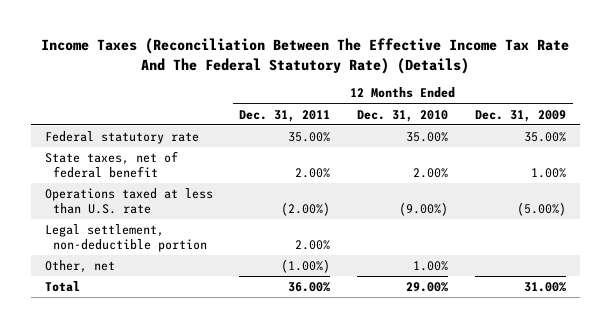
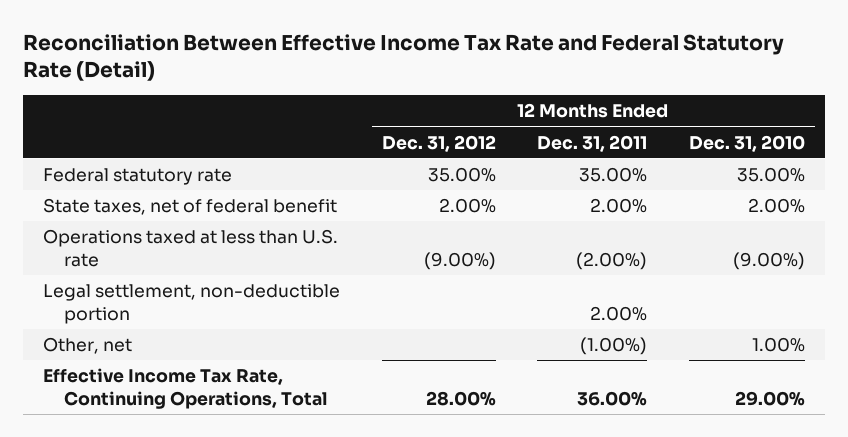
[41,38,570,74] Income Taxes (Reconciliation Between The Effective Income Tax Rate And The Federal Statutory Rate) (Details) -> [22,34,784,82] Reconciliation Between Effective Income Tax Rate and Federal Statutory Rate (Detail)
[475,109,567,122] Dec. 31, 2009 -> none
none -> [381,134,496,152] Dec. 31, 2012
[44,281,80,293] Total -> [43,368,328,409] Effective Income Tax Rate, Continuing Operations, Total

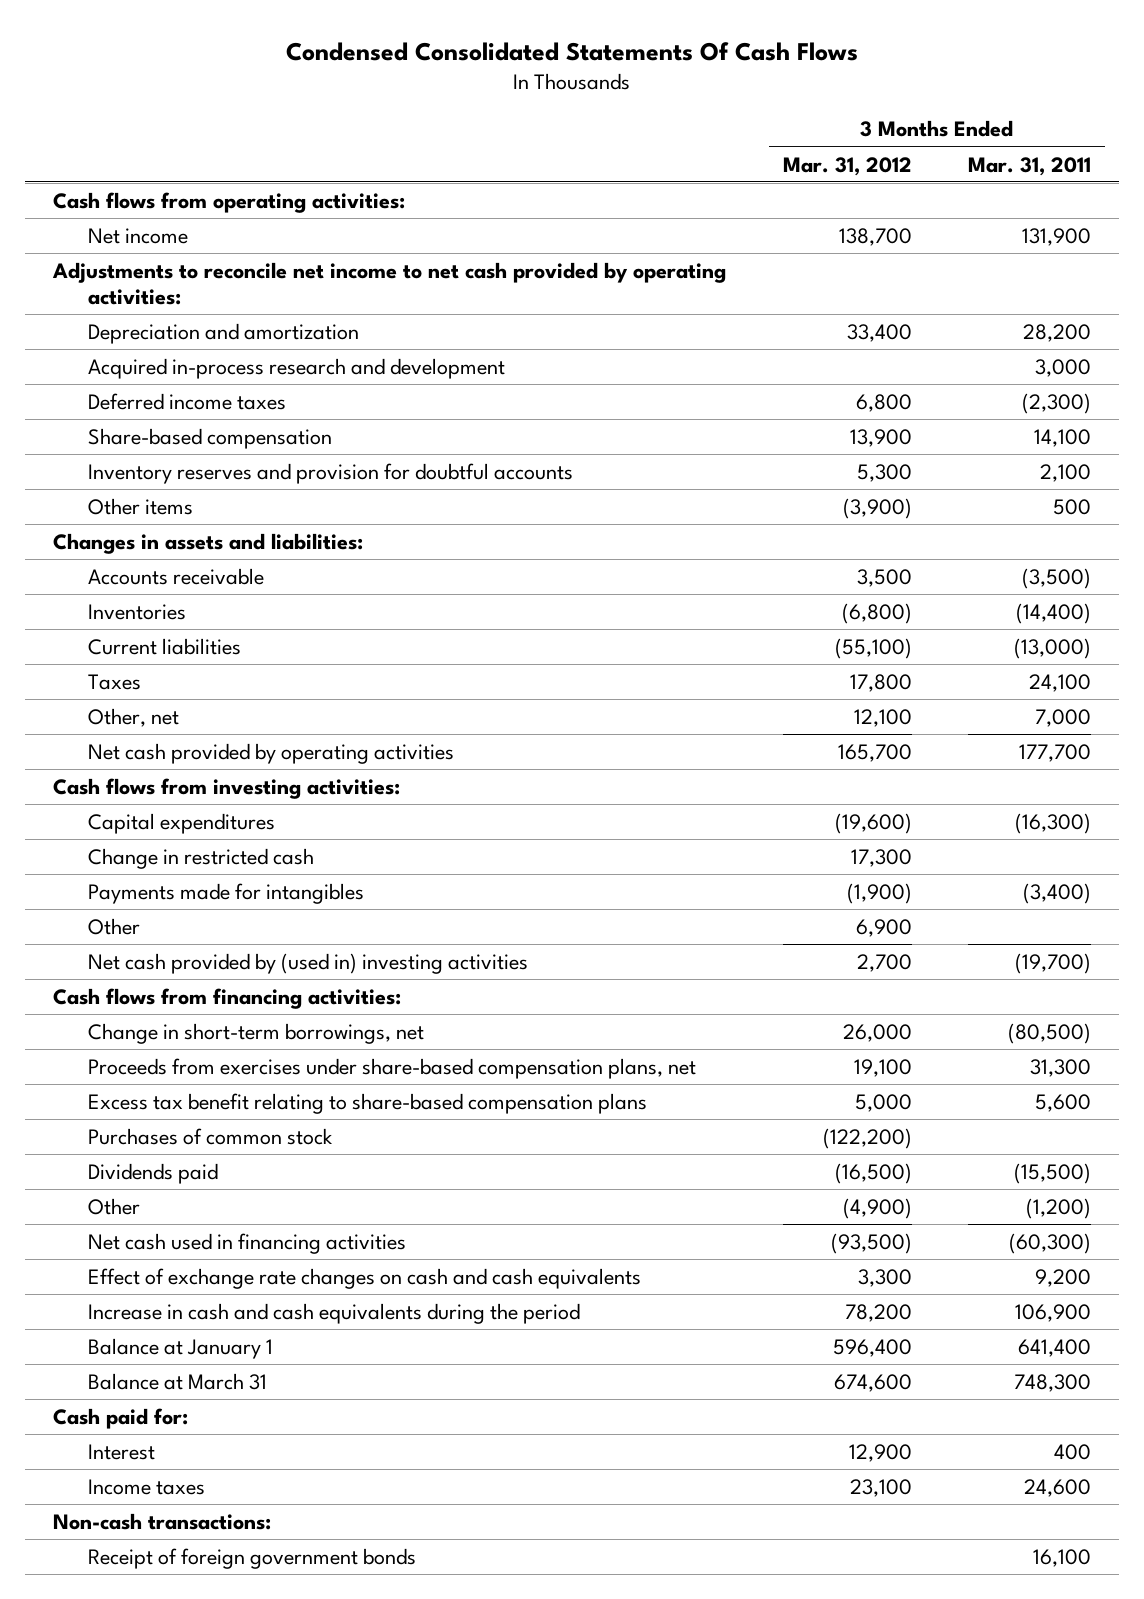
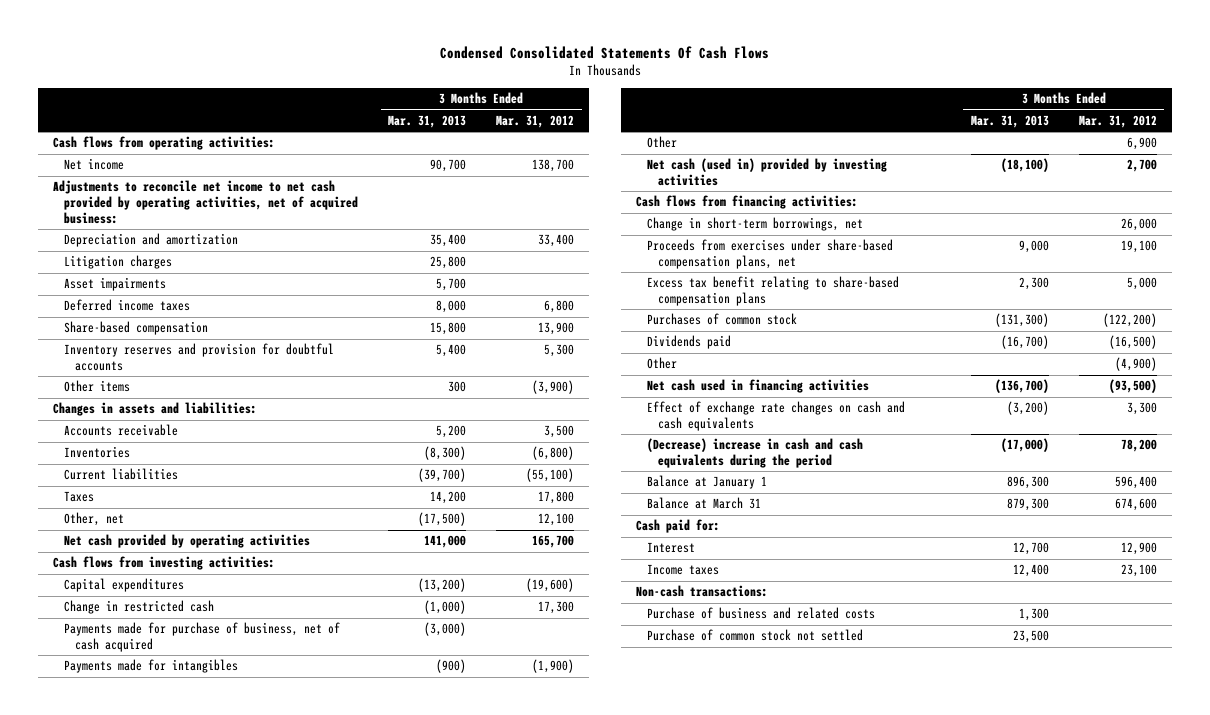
[967,156,1091,176] Mar. 31, 2011 -> none
none -> [388,115,467,129] Mar. 31, 2013
[52,261,727,306] Adjustments to reconcile net income to net cash provided by operating activities: -> [53,180,359,224] Adjustments to reconcile net income to net cash provided by operating activities, net of acquired business:
[87,357,505,379] Acquired in-process research and development -> none
none -> [64,255,173,270] Litigation charges
none -> [64,277,167,292] Asset impairments
none -> [64,622,341,652] Payments made for purchase of business, net of cash acquired
[87,952,528,974] Net cash provided by (used in) investing activities -> [646,158,887,186] Net cash (used in) provided by investing activities
[87,1302,580,1324] Increase in cash and cash equivalents during the period -> [646,438,863,468] (Decrease) increase in cash and cash equivalents during the period
[87,1547,416,1569] Receipt of foreign government bonds -> none
none -> [646,607,875,620] Purchase of business and related costs
none -> [646,629,863,642] Purchase of common stock not settled

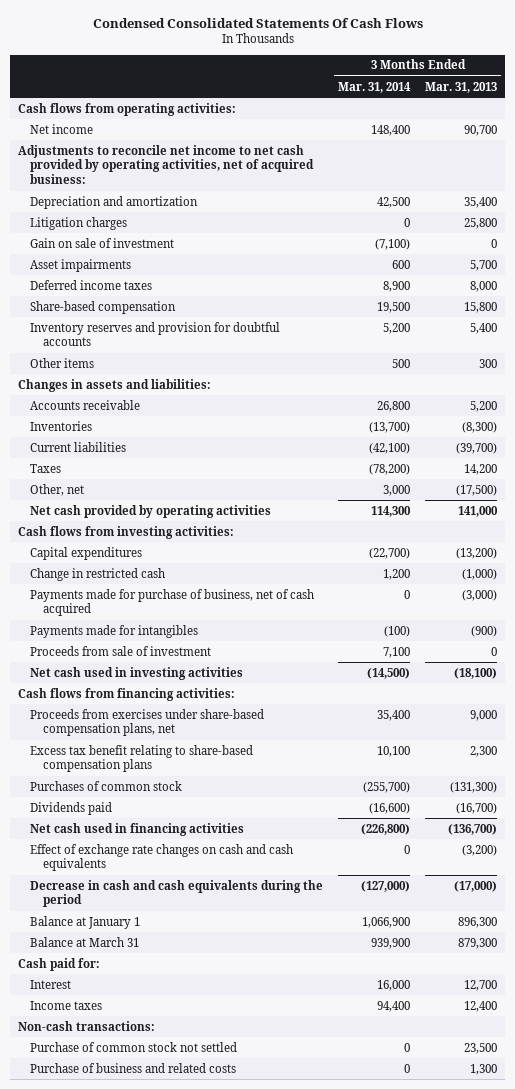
[496,115,575,129] Mar. 31, 2012 -> none
none -> [338,81,412,93] Mar. 31, 2014
none -> [30,237,175,248] Gain on sale of investment
[646,136,677,149] Other -> none
none -> [30,645,212,656] Proceeds from sale of investment
[646,158,887,186] Net cash (used in) provided by investing activities -> [30,666,244,680] Net cash used in investing activities
[646,217,863,232] Change in short-term borrowings, net -> none
[646,357,677,370] Other -> none
[646,438,863,468] (Decrease) increase in cash and cash equivalents during the period -> [30,879,324,908] Decrease in cash and cash equivalents during the period
[646,607,875,620] Purchase of business and related costs -> [30,1062,237,1073] Purchase of business and related costs

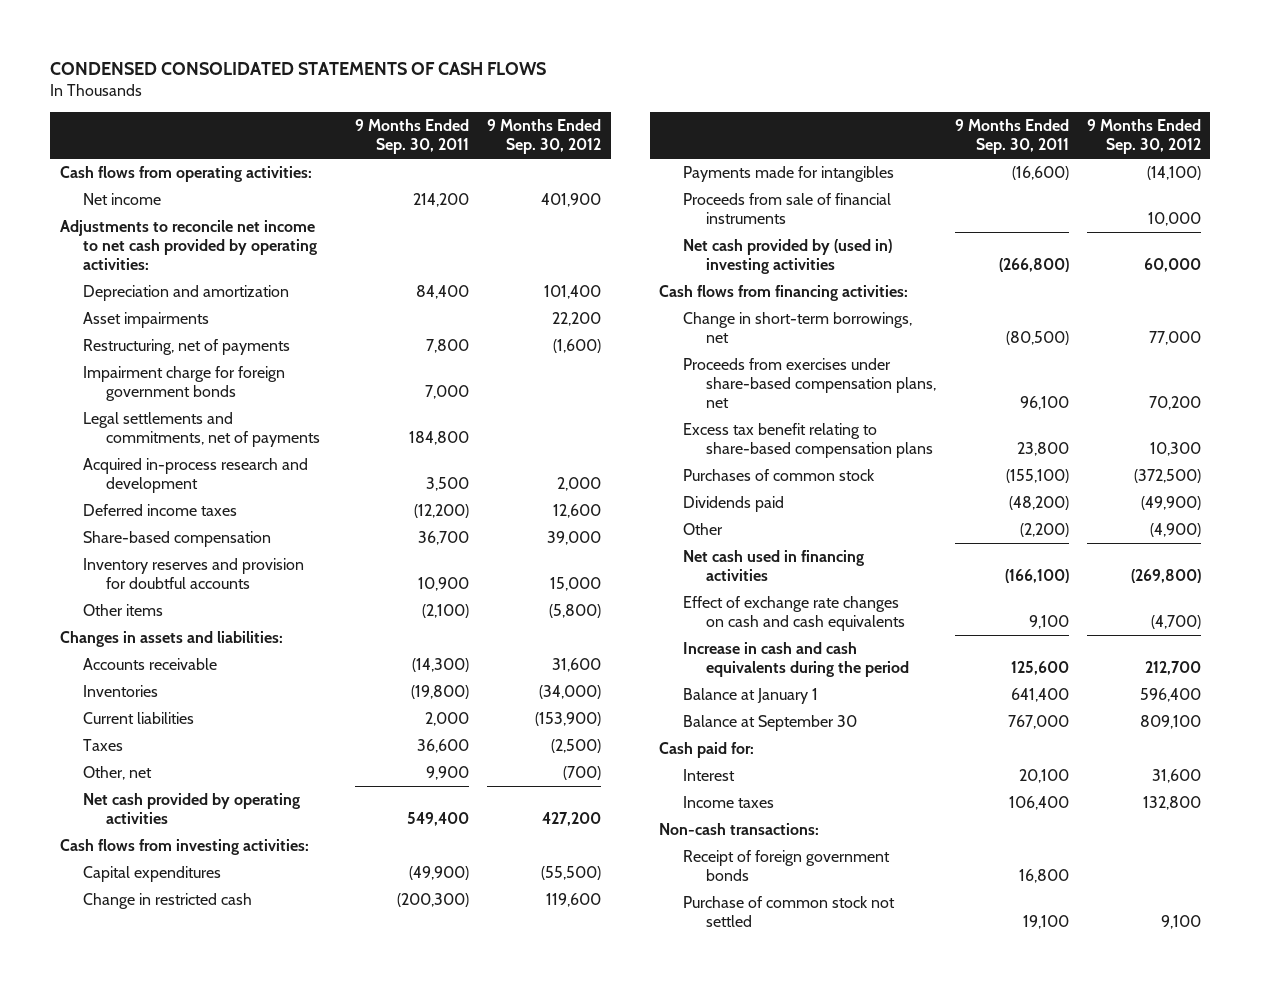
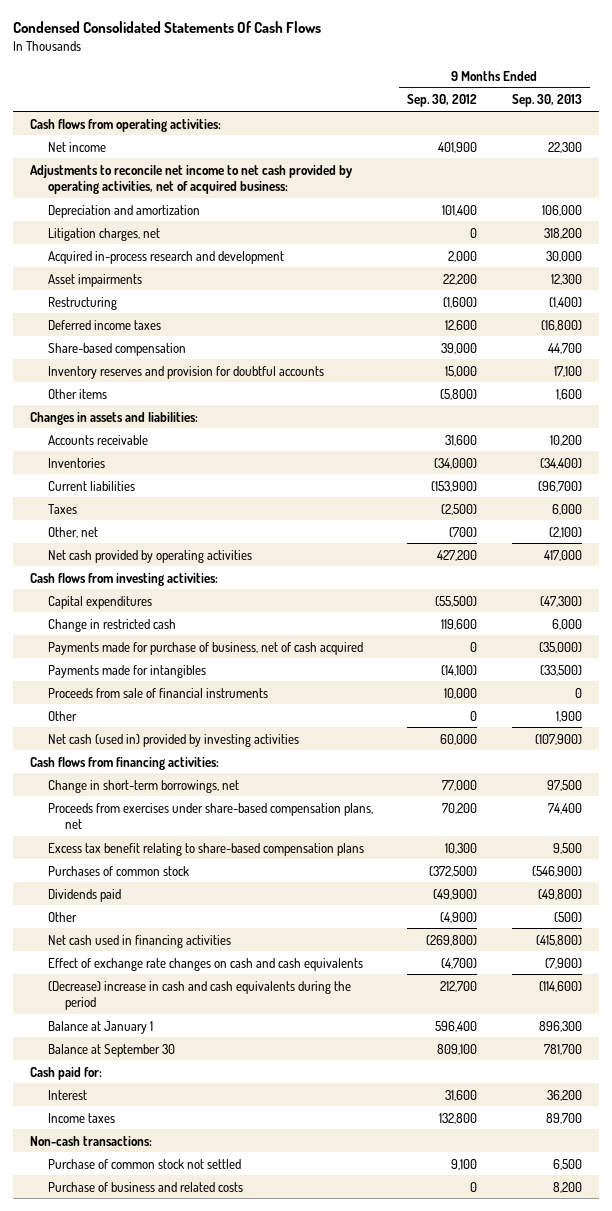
[50,61,547,75] CONDENSED CONSOLIDATED STATEMENTS OF CASH FLOWS -> [13,21,322,34] Condensed Consolidated Statements Of Cash Flows
[354,119,469,155] 9 Months Ended Sep. 30, 2011 -> none
none -> [511,94,582,108] Sep. 30, 2013
[59,220,317,271] Adjustments to reconcile net income to net cash provided by operating activities: -> [30,164,354,195] Adjustments to reconcile net income to net cash provided by operating activities, net of acquired business:
[82,339,290,356] Restructuring, net of payments -> none
[82,366,285,402] Impairment charge for foreign government bonds -> none
[82,412,321,448] Legal settlements and commitments, net of payments -> none
none -> [47,227,160,241] Litigation charges, net
[82,312,209,329] Asset impairments -> [47,273,142,287] Asset impairments
none -> [47,296,117,310] Restructuring
none -> [47,641,363,655] Payments made for purchase of business, net of cash acquired
none -> [47,710,77,721] Other
[682,239,892,275] Net cash provided by (used in) investing activities -> [47,733,299,747] Net cash (used in) provided by investing activities
[682,642,910,678] Increase in cash and cash equivalents during the period -> [47,980,351,1011] (Decrease) increase in cash and cash equivalents during the period
[682,850,890,882] Receipt of foreign government bonds -> none
none -> [47,1181,243,1192] Purchase of business and related costs

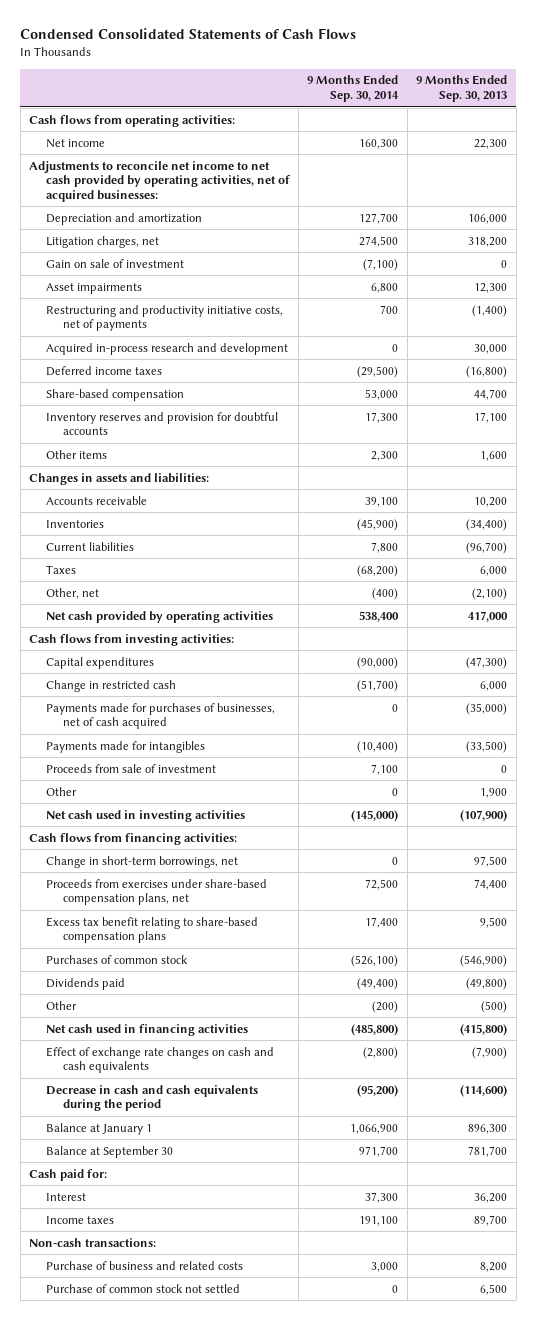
[13,21,322,34] Condensed Consolidated Statements Of Cash Flows -> [20,28,357,40] Condensed Consolidated Statements of Cash Flows
[407,94,478,108] Sep. 30, 2012 -> none
none -> [307,75,400,102] 9 Months Ended Sep. 30, 2014
[30,164,354,195] Adjustments to reconcile net income to net cash provided by operating activities, net of acquired business: -> [28,160,291,202] Adjustments to reconcile net income to net cash provided by operating activities, net of acquired businesses:
none -> [45,258,184,268] Gain on sale of investment
[47,296,117,310] Restructuring -> none
none -> [45,304,283,332] Restructuring and productivity initiative costs, net of payments
[47,250,284,264] Acquired in-process research and development -> [45,342,288,355] Acquired in-process research and development
[47,641,363,655] Payments made for purchase of business, net of cash acquired -> [45,702,275,730] Payments made for purchases of businesses, net of cash acquired
[47,687,268,698] Proceeds from sale of financial instruments -> [45,763,216,773] Proceeds from sale of investment
[47,733,299,747] Net cash (used in) provided by investing activities -> [45,809,245,822] Net cash used in investing activities
[47,980,351,1011] (Decrease) increase in cash and cash equivalents during the period -> [45,1084,258,1112] Decrease in cash and cash equivalents during the period
[47,1158,241,1169] Purchase of common stock not settled -> [45,1283,240,1293] Purchase of common stock not settled

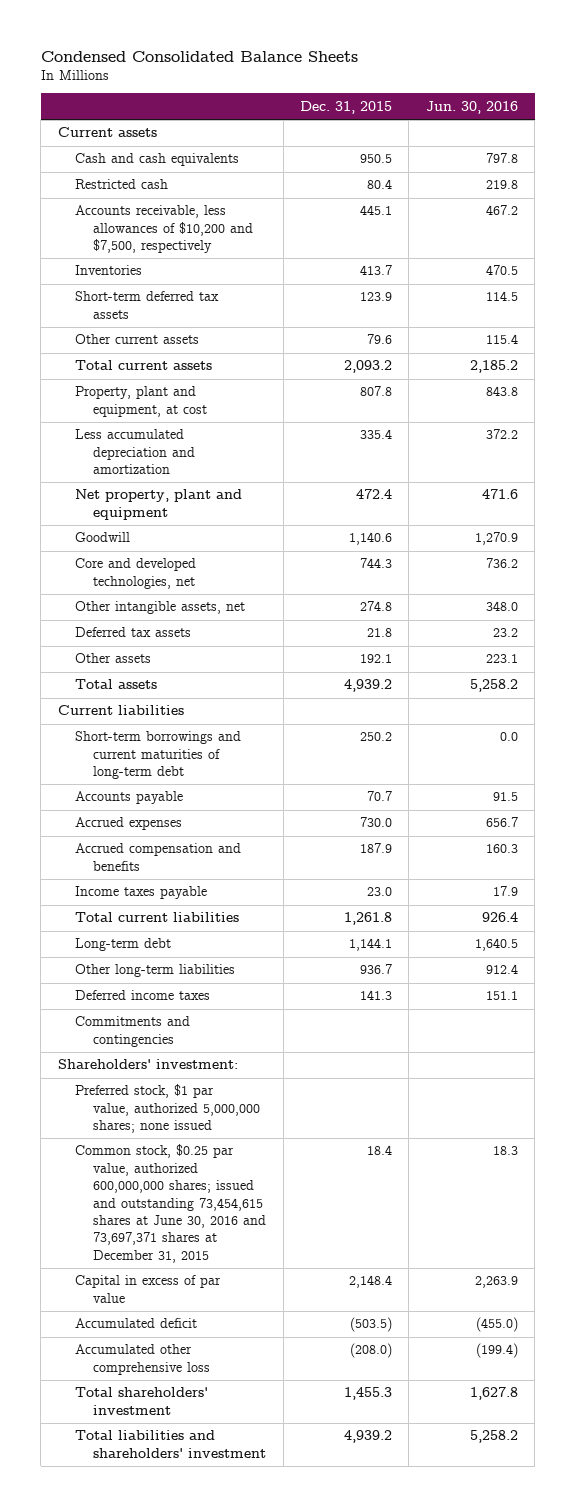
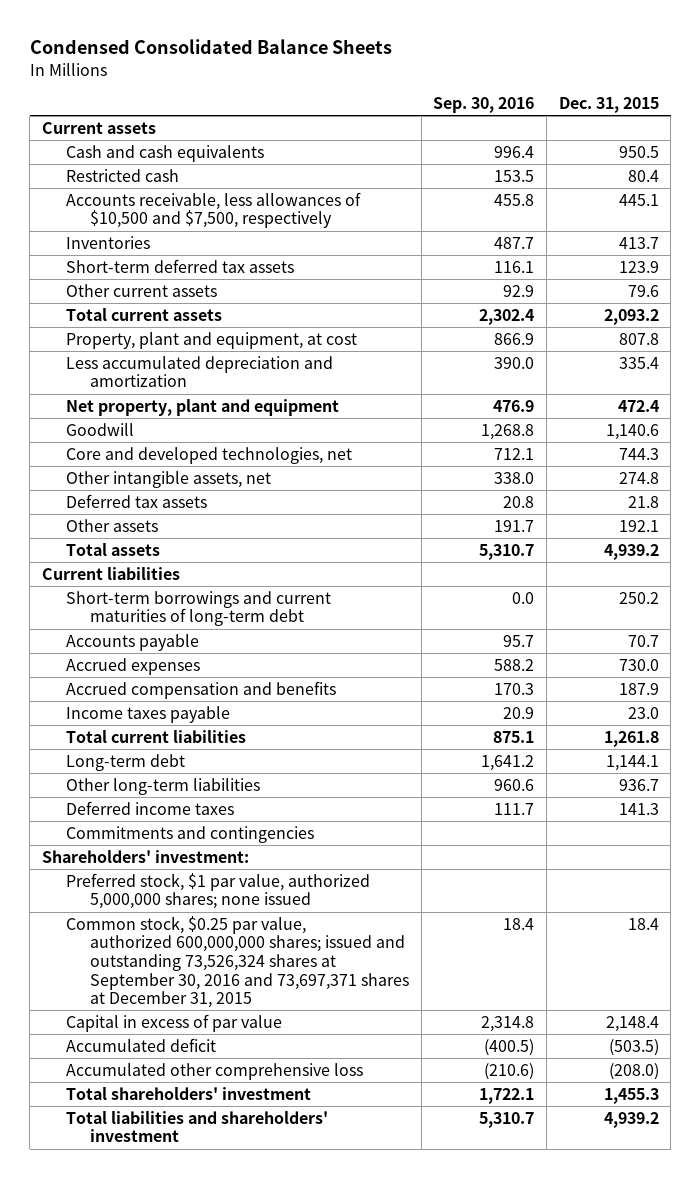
[425,100,518,114] Jun. 30, 2016 -> none
none -> [433,97,535,114] Sep. 30, 2016
[75,205,254,254] Accounts receivable, less allowances of $10,200 and $7,500, respectively -> [65,191,361,229] Accounts receivable, less allowances of $10,500 and $7,500, respectively
[75,1144,267,1263] Common stock, $0.25 par value, authorized 600,000,000 shares; issued and outstanding 73,454,615 shares at June 30, 2016 and 73,697,371 shares at December 31, 2015 -> [65,915,409,1009] Common stock, $0.25 par value, authorized 600,000,000 shares; issued and outstanding 73,526,324 shares at September 30, 2016 and 73,697,371 shares at December 31, 2015

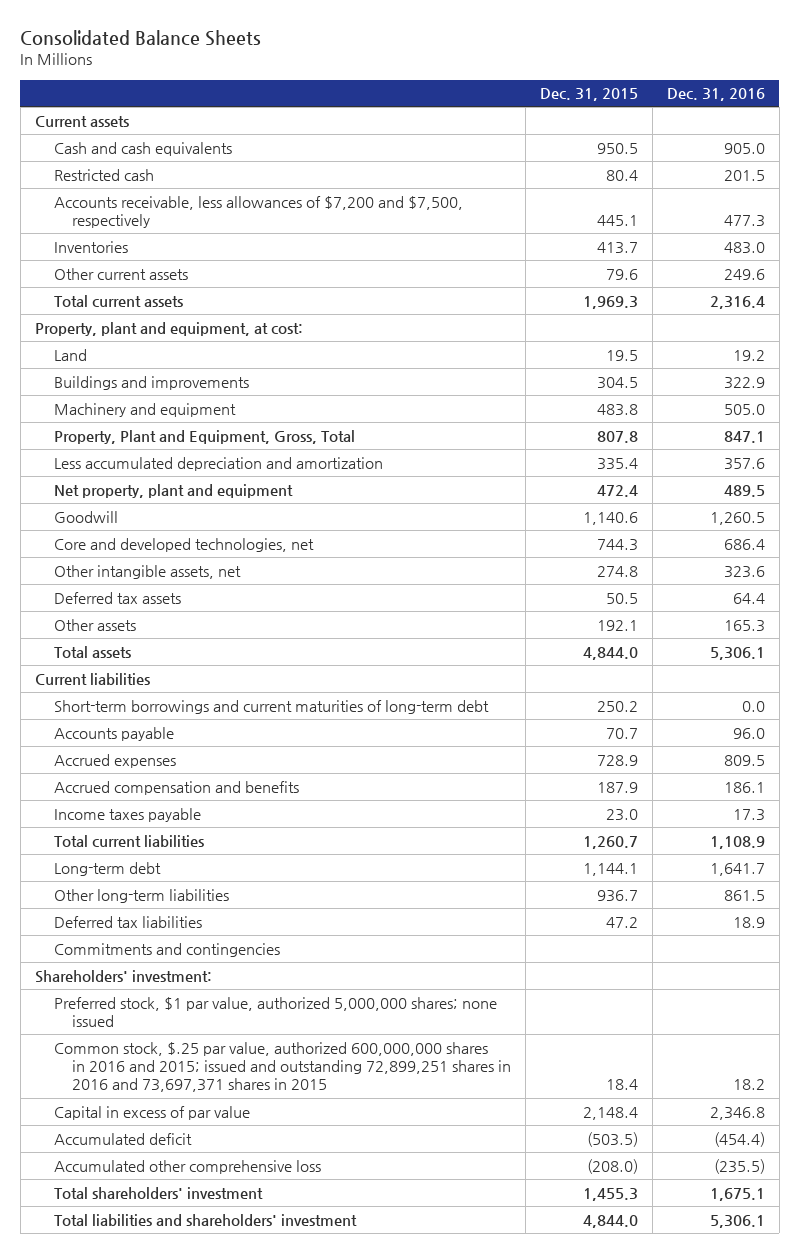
[29,39,392,55] Condensed Consolidated Balance Sheets -> [20,29,262,46] Consolidated Balance Sheets
[433,97,535,114] Sep. 30, 2016 -> none
none -> [666,88,765,102] Dec. 31, 2016
[65,191,361,229] Accounts receivable, less allowances of $10,500 and $7,500, respectively -> [53,195,463,229] Accounts receivable, less allowances of $7,200 and $7,500, respectively
[65,258,294,273] Short-term deferred tax assets -> none
[603,308,659,325] 2,093.2 -> [583,295,639,309] 1,969.3
none -> [34,321,303,336] Property, plant and equipment, at cost:
none -> [53,348,87,361] Land
none -> [53,375,249,390] Buildings and improvements
none -> [53,402,236,417] Machinery and equipment
[65,331,357,349] Property, plant and equipment, at cost -> [53,429,355,444] Property, Plant and Equipment, Gross, Total
[627,495,659,508] 21.8 -> [606,592,639,604] 50.5
[603,543,659,560] 4,939.2 -> [583,646,639,660] 4,844.0
[618,658,659,671] 730.0 -> [597,754,639,766] 728.9
[603,730,659,747] 1,261.8 -> [583,835,639,849] 1,260.7
[65,800,234,815] Deferred income taxes -> [53,915,202,928] Deferred tax liabilities
[618,802,659,815] 141.3 -> [606,916,639,928] 47.2
[65,915,409,1009] Common stock, $0.25 par value, authorized 600,000,000 shares; issued and outstanding 73,526,324 shares at September 30, 2016 and 73,697,371 shares at December 31, 2015 -> [53,1041,512,1093] Common stock, $.25 par value, authorized 600,000,000 shares in 2016 and 2015; issued and outstanding 72,899,251 shares in 2016 and 73,697,371 shares in 2015
[603,1111,659,1128] 4,939.2 -> [583,1214,639,1228] 4,844.0

